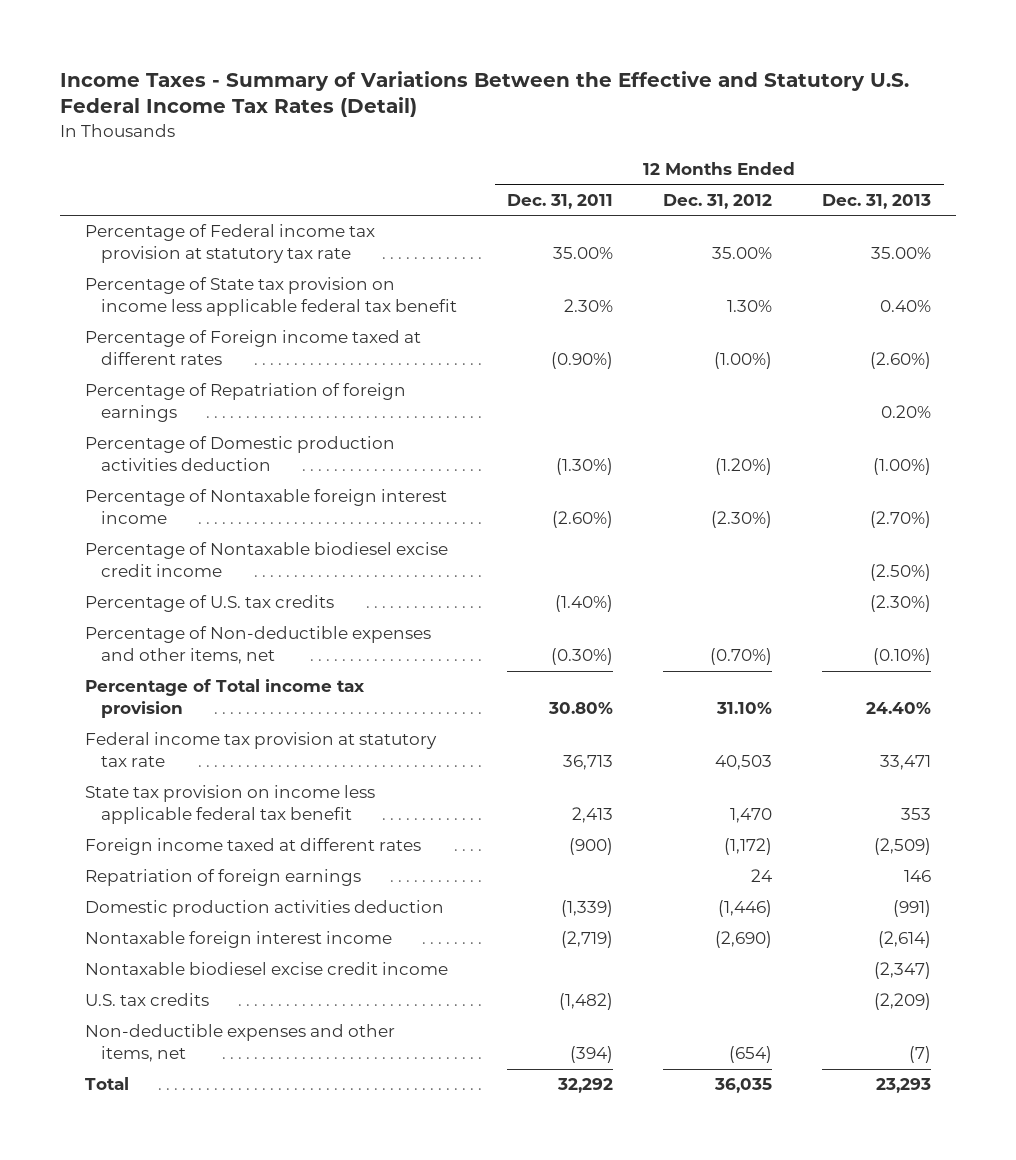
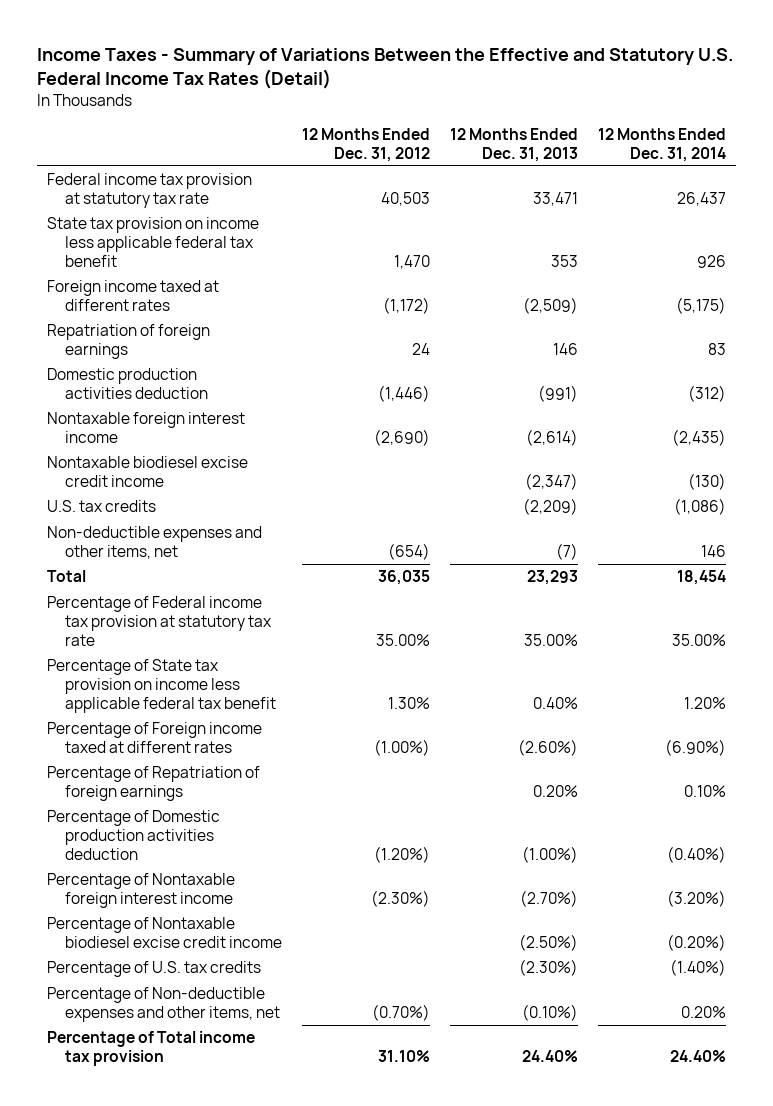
[507,193,614,209] Dec. 31, 2011 -> none
none -> [598,127,727,162] 12 Months Ended Dec. 31, 2014
[84,224,375,264] Percentage of Federal income tax provision at statutory tax rate -> [47,596,273,647] Percentage of Federal income tax provision at statutory tax rate
[84,277,458,317] Percentage of State tax provision on income less applicable federal tax benefit -> [47,659,277,714] Percentage of State tax provision on income less applicable federal tax benefit
[84,330,421,366] Percentage of Foreign income taxed at different rates -> [47,722,263,754] Percentage of Foreign income taxed at different rates
[84,383,406,423] Percentage of Repatriation of foreign earnings -> [47,766,261,802] Percentage of Repatriation of foreign earnings
[84,436,395,472] Percentage of Domestic production activities deduction -> [47,810,221,861] Percentage of Domestic production activities deduction
[84,489,447,525] Percentage of Nontaxable foreign interest income -> [47,873,236,909] Percentage of Nontaxable foreign interest income
[84,542,448,578] Percentage of Nontaxable biodiesel excise credit income -> [47,917,283,949] Percentage of Nontaxable biodiesel excise credit income
[84,595,334,613] Percentage of U.S. tax credits -> [47,961,262,978] Percentage of U.S. tax credits
[84,626,431,665] Percentage of Non-deductible expenses and other items, net -> [47,987,281,1023] Percentage of Non-deductible expenses and other items, net
[84,679,365,719] Percentage of Total income tax provision -> [47,1031,256,1067] Percentage of Total income tax provision

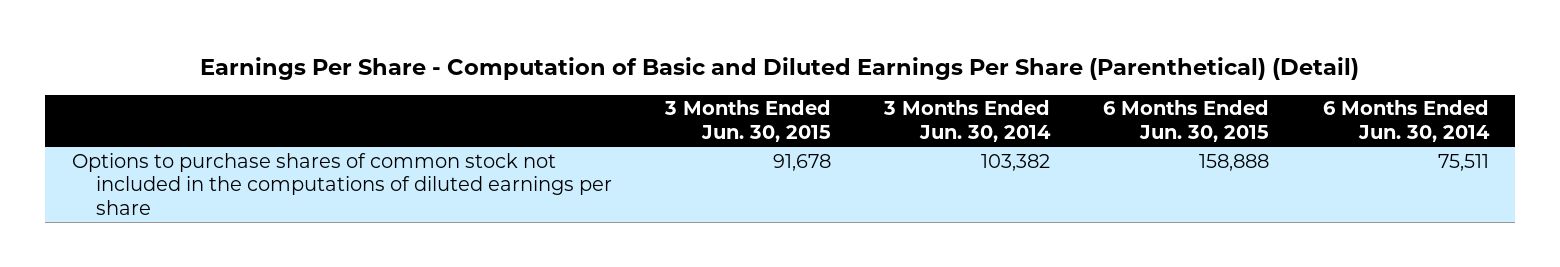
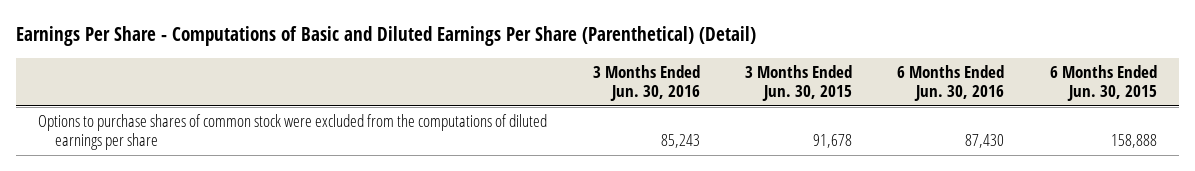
[200,57,1360,81] Earnings Per Share - Computation of Basic and Diluted Earnings Per Share (Parenthetical) (Detail) -> [15,26,756,47] Earnings Per Share - Computations of Basic and Diluted Earnings Per Share (Parenthetical) (Detail)
[883,100,1052,142] 3 Months Ended Jun. 30, 2014 -> none
[1322,100,1490,142] 6 Months Ended Jun. 30, 2014 -> none
none -> [592,65,700,102] 3 Months Ended Jun. 30, 2016
none -> [897,65,1005,102] 6 Months Ended Jun. 30, 2016
[71,152,612,215] Options to purchase shares of common stock not included in the computations of diluted earnings per share -> [38,114,548,151] Options to purchase shares of common stock were excluded from the computations of diluted earnings per share

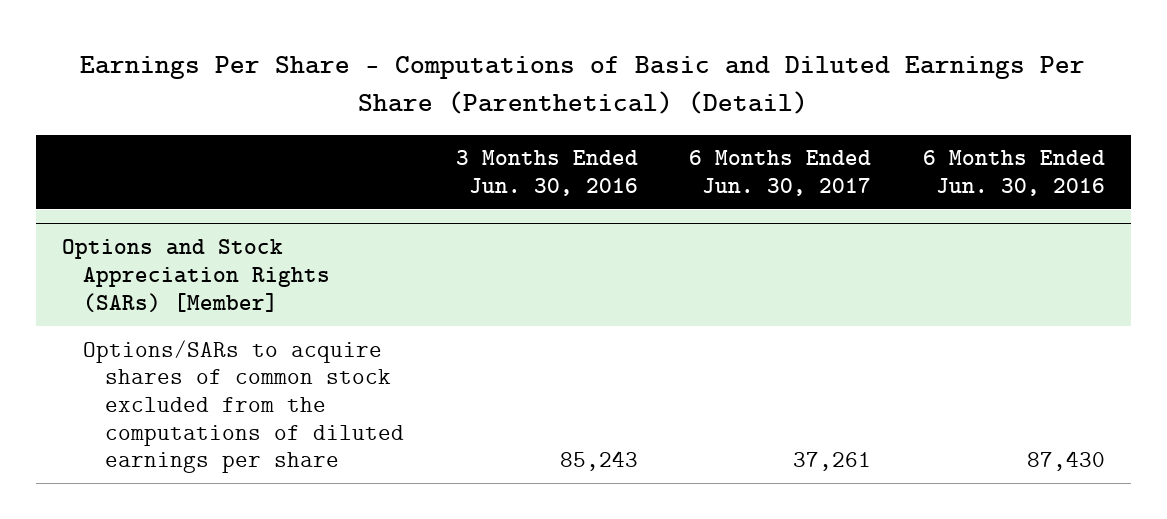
[745,65,853,102] 3 Months Ended Jun. 30, 2015 -> none
[1049,65,1157,102] 6 Months Ended Jun. 30, 2015 -> none
none -> [689,150,872,196] 6 Months Ended Jun. 30, 2017
none -> [61,239,331,312] Options and Stock Appreciation Rights (SARs) [Member]
[38,114,548,151] Options to purchase shares of common stock were excluded from the computations of diluted earnings per share -> [83,339,404,474] Options/SARs to acquire shares of common stock excluded from the computations of diluted earnings per share

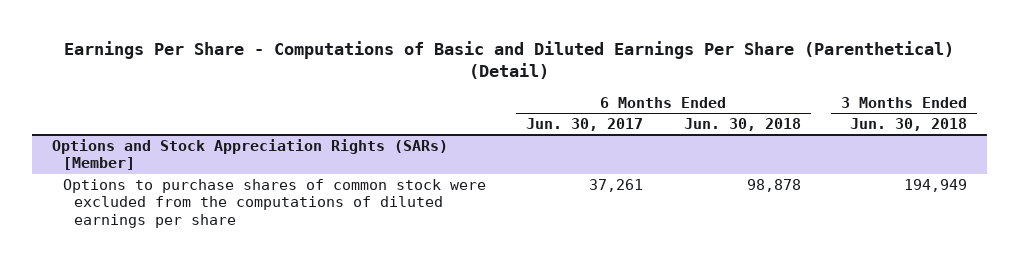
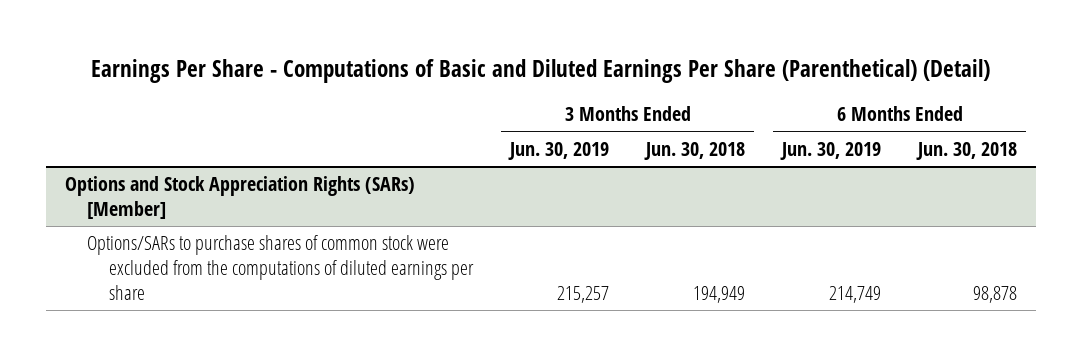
[526,118,644,132] Jun. 30, 2017 -> none
none -> [508,141,610,160] Jun. 30, 2019
none -> [780,141,882,160] Jun. 30, 2019
[63,178,487,228] Options to purchase shares of common stock were excluded from the computations of diluted earnings per share -> [86,235,474,300] Options/SARs to purchase shares of common stock were excluded from the computations of diluted earnings per share

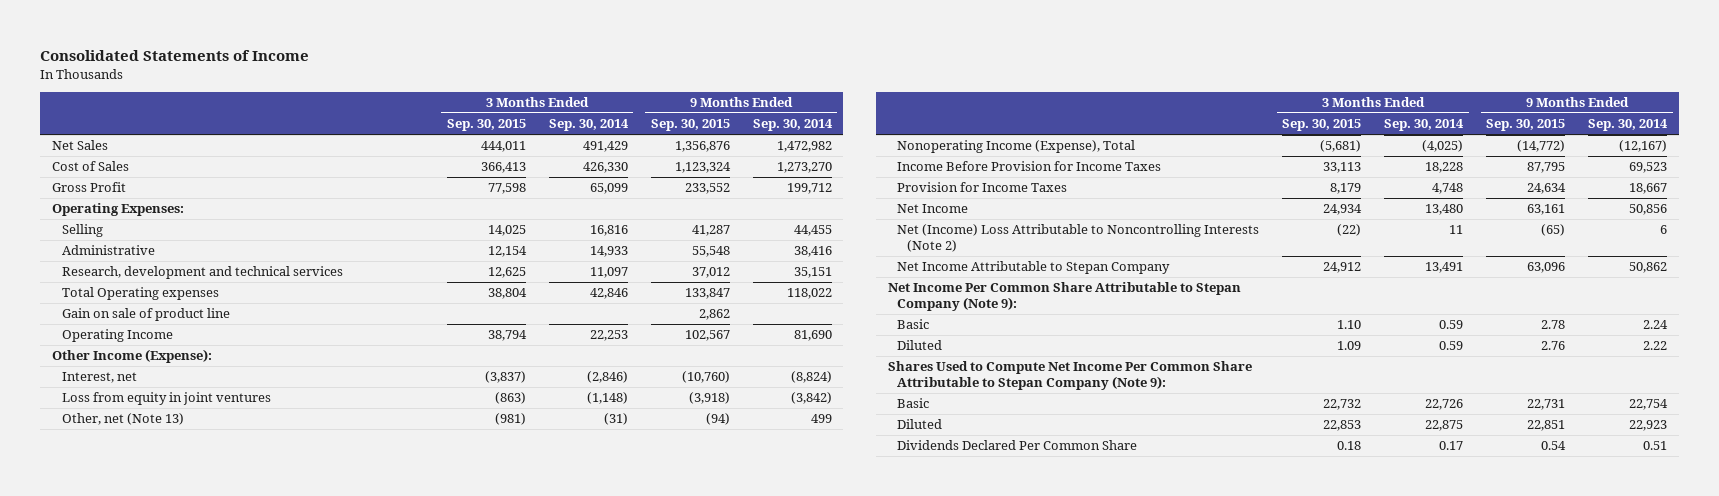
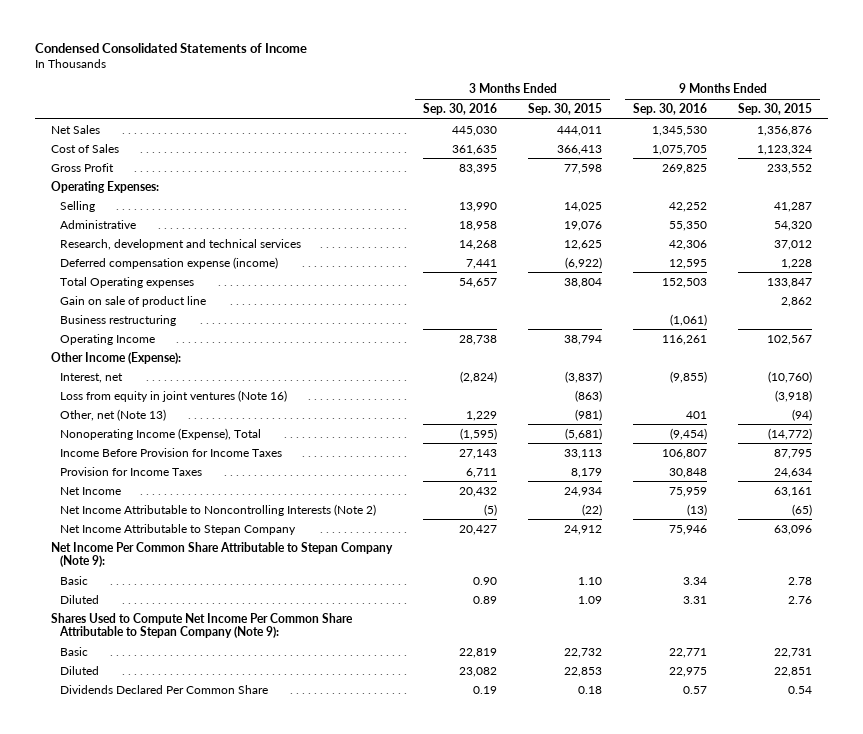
[40,49,310,61] Consolidated Statements of Income -> [35,42,308,53] Condensed Consolidated Statements of Income
[548,119,629,132] Sep. 30, 2014 -> none
[752,119,833,132] Sep. 30, 2014 -> none
none -> [422,102,497,115] Sep. 30, 2016
none -> [633,102,708,115] Sep. 30, 2016
[487,246,527,258] 12,154 -> [564,220,603,231] 19,076
[691,246,730,258] 55,548 -> [774,220,813,231] 54,320
none -> [60,256,279,269] Deferred compensation expense (income)
none -> [60,314,177,326] Business restructuring
[61,392,271,406] Loss from equity in joint ventures -> [60,389,288,402] Loss from equity in joint ventures (Note 16)
[897,224,1260,253] Net (Income) Loss Attributable to Noncontrolling Interests (Note 2) -> [60,503,377,516] Net Income Attributable to Noncontrolling Interests (Note 2)

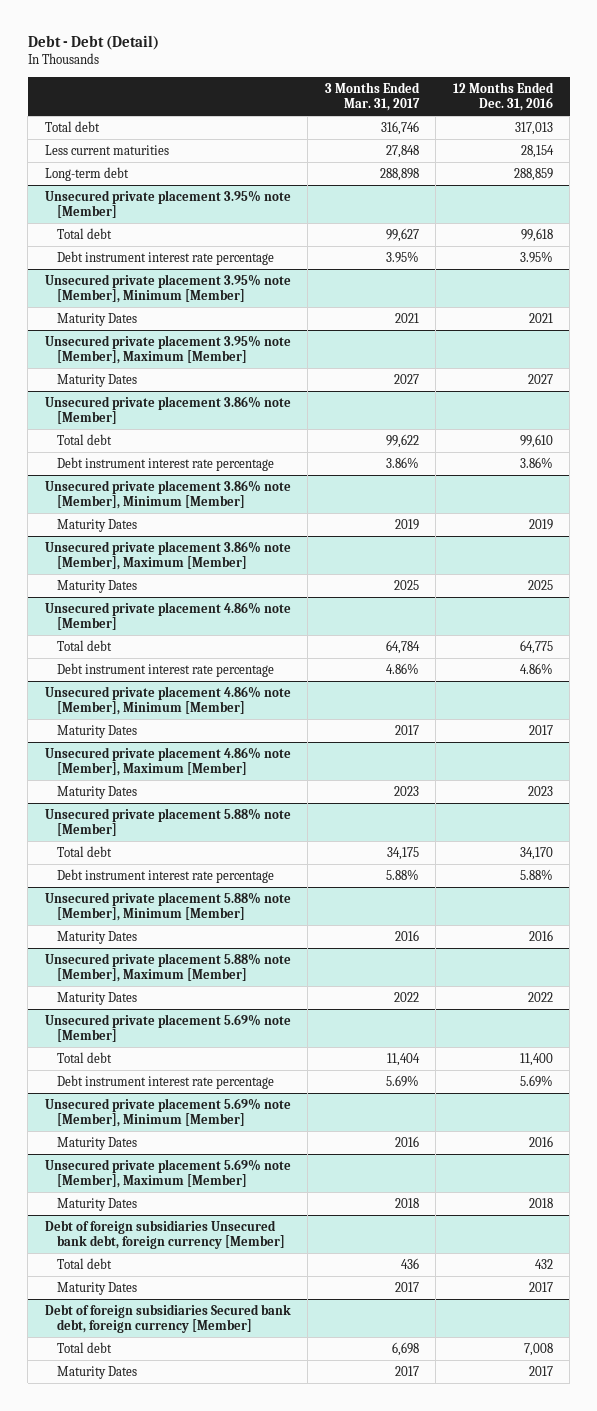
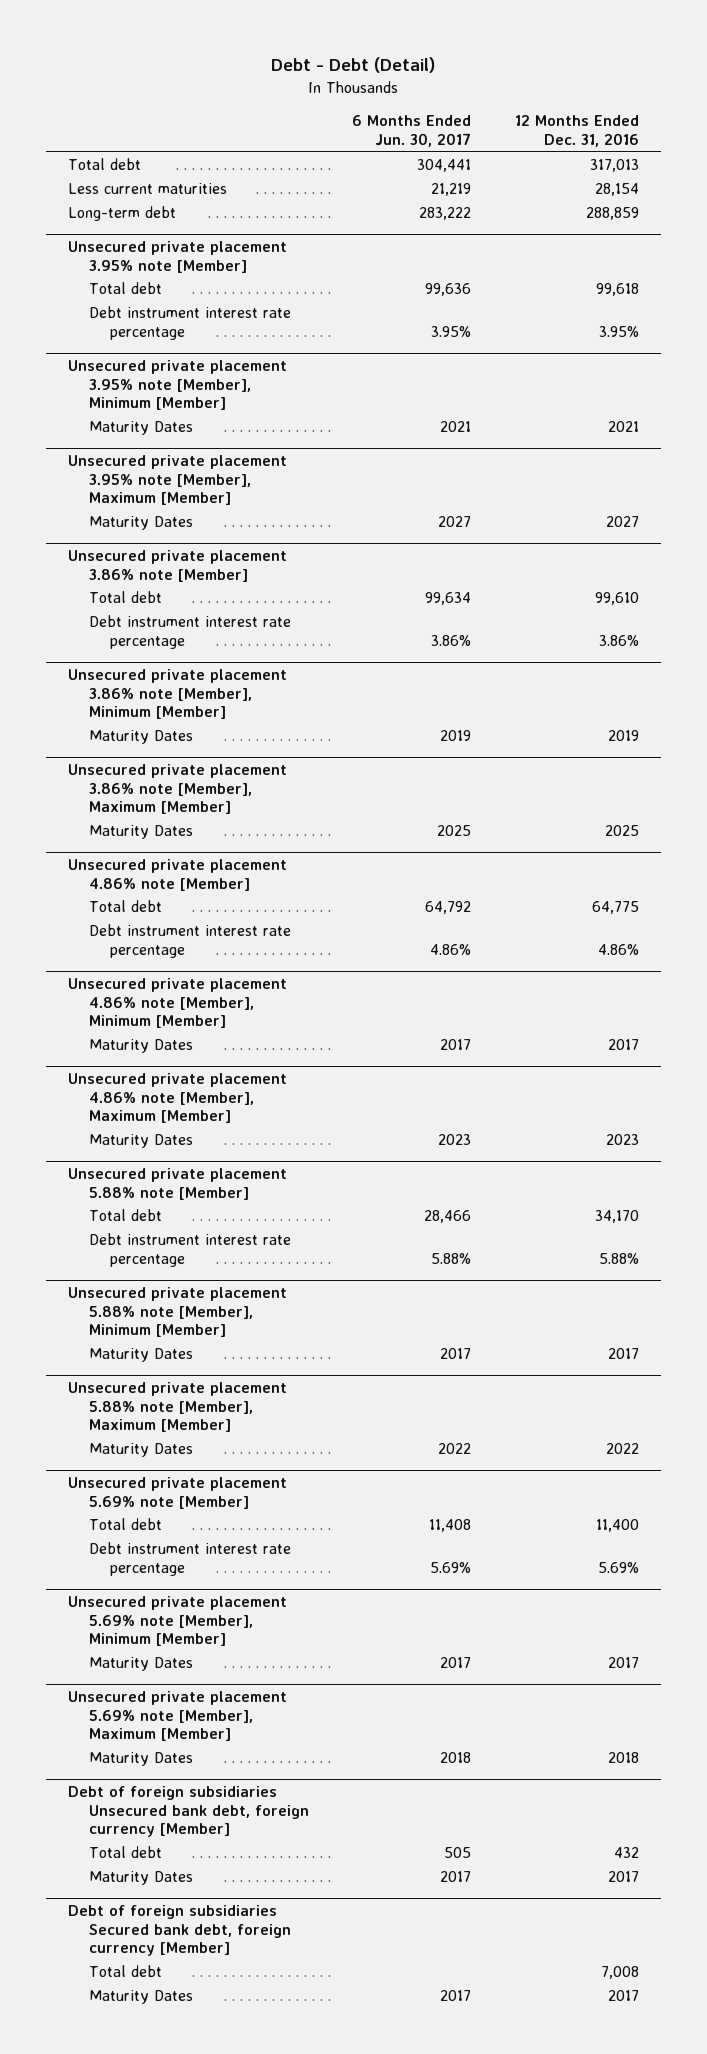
[324,82,420,111] 3 Months Ended Mar. 31, 2017 -> none
none -> [352,115,472,148] 6 Months Ended Jun. 30, 2017
[528,930,553,942] 2016 -> [607,1348,639,1360] 2017
[528,1136,553,1148] 2016 -> [607,1657,639,1669] 2017

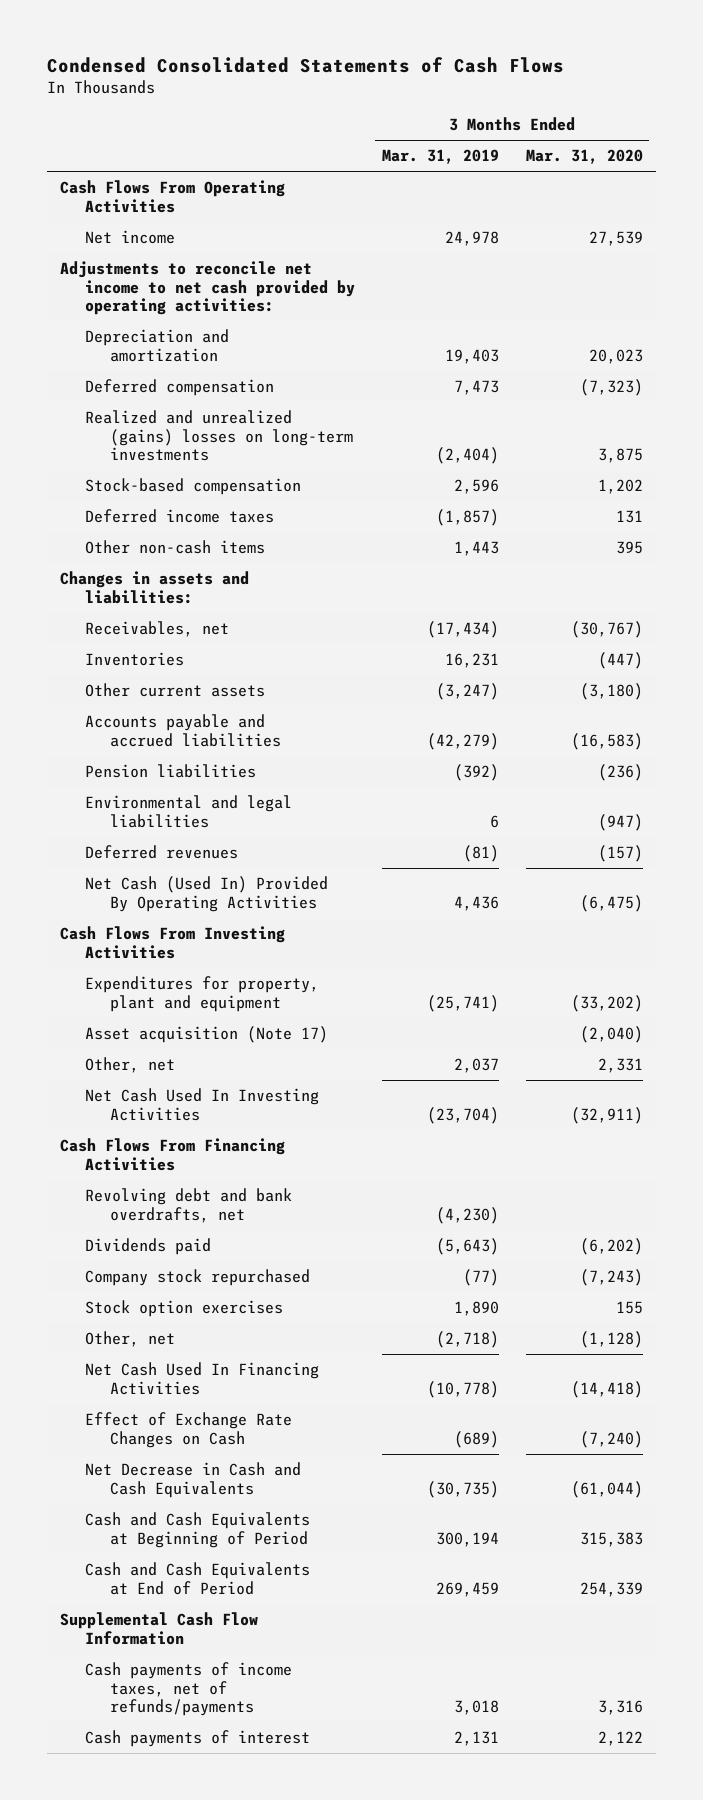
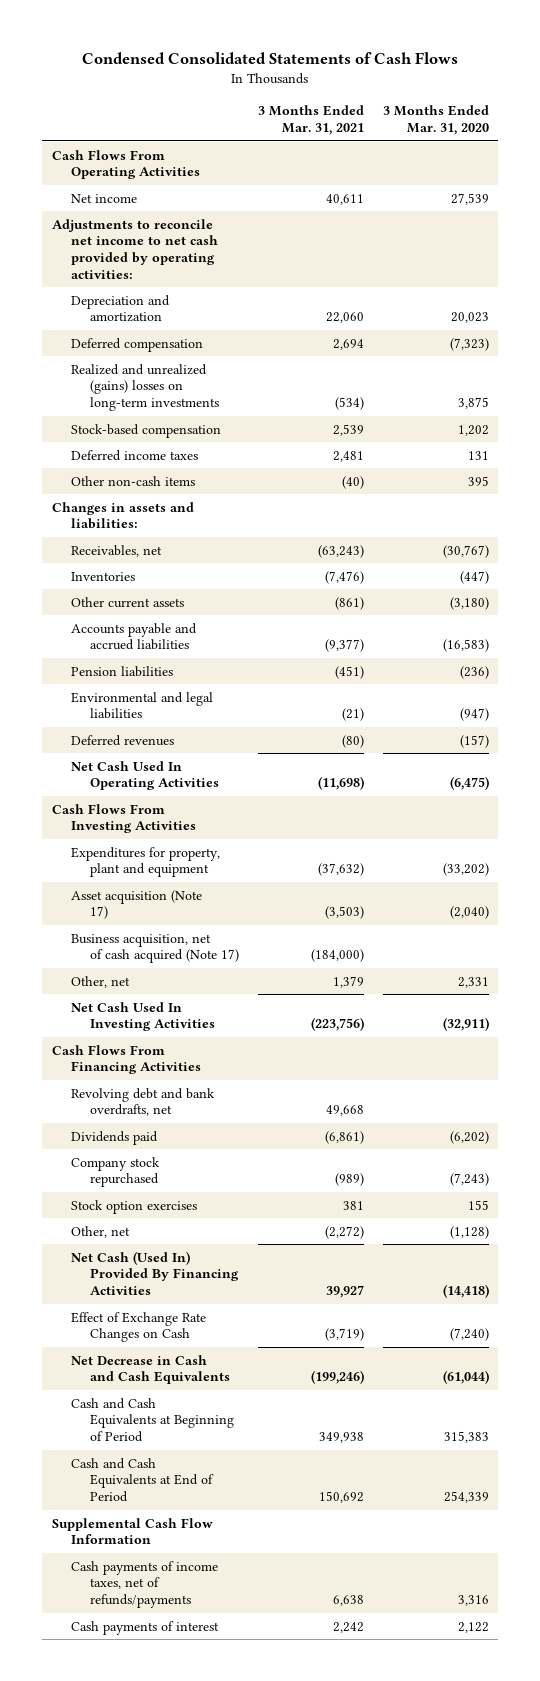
[381,149,499,165] Mar. 31, 2019 -> none
none -> [257,105,364,135] 3 Months Ended Mar. 31, 2021
[85,876,329,912] Net Cash (Used In) Provided By Operating Activities -> [70,760,219,791] Net Cash Used In Operating Activities
none -> [70,933,239,964] Business acquisition, net of cash acquired (Note 17)
[85,1362,320,1395] Net Cash Used In Financing Activities -> [70,1250,239,1295] Net Cash (Used In) Provided By Financing Activities

